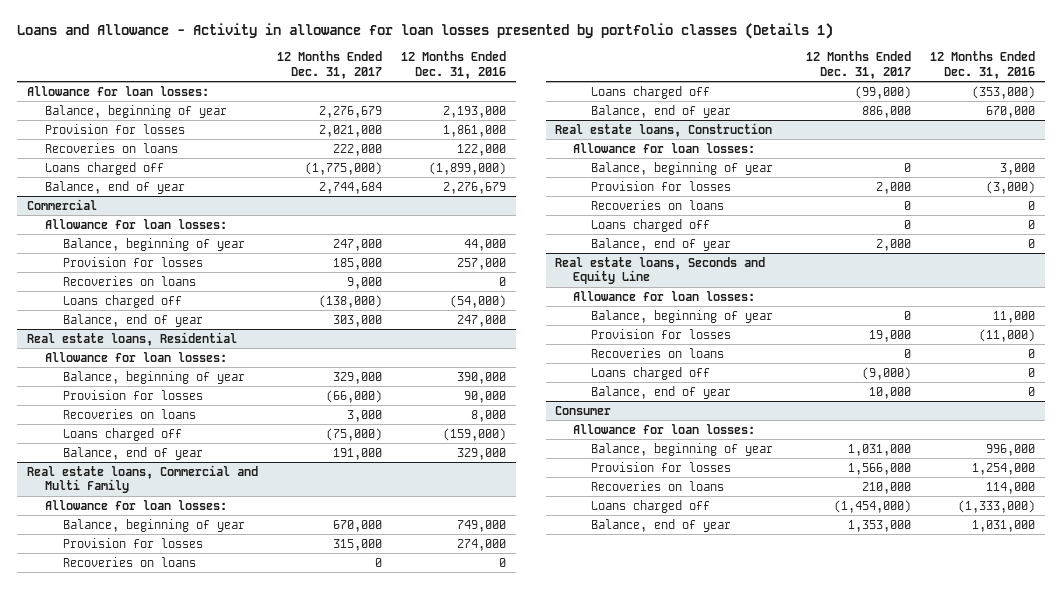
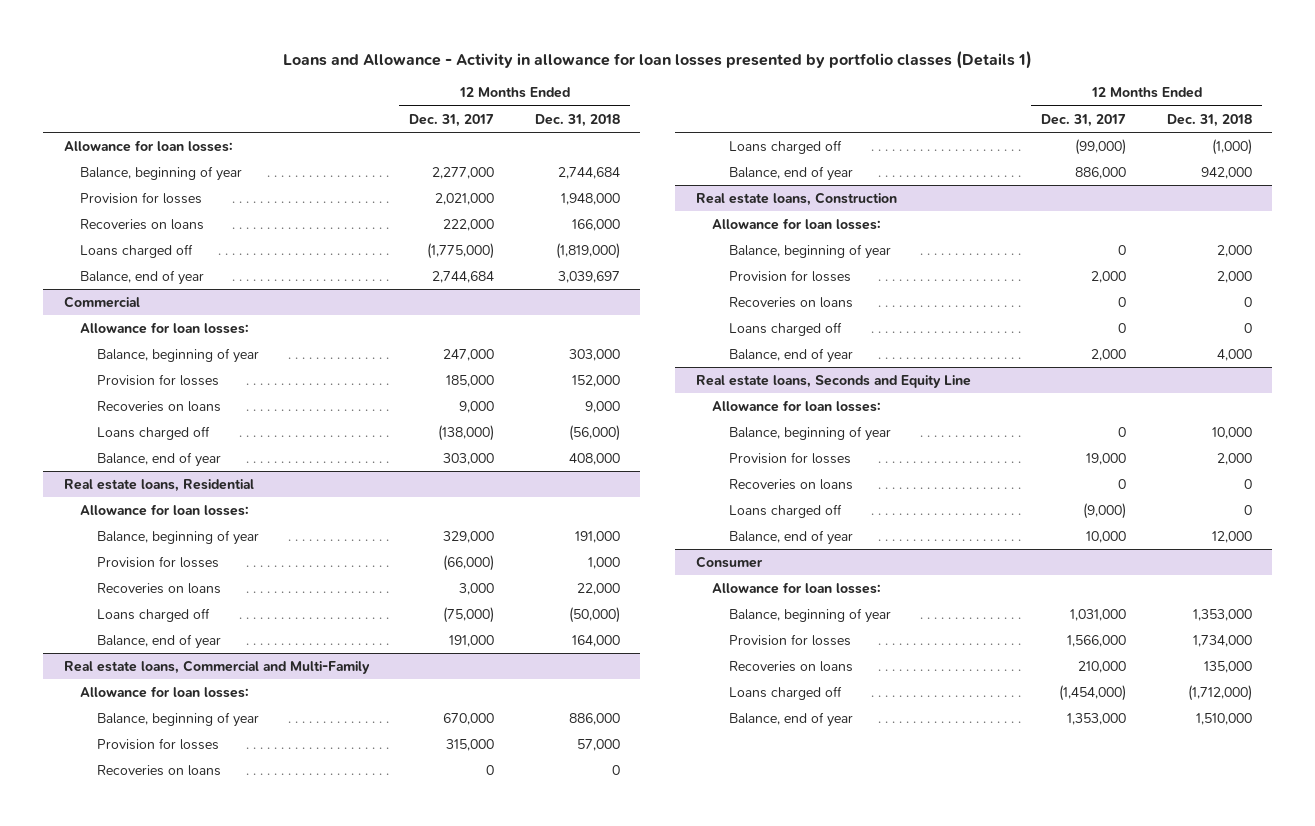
[401,50,507,79] 12 Months Ended Dec. 31, 2016 -> none
none -> [534,113,620,127] Dec. 31, 2018
[319,105,383,118] 2,276,679 -> [432,167,495,180] 2,277,000
[26,464,258,494] Real estate loans, Commercial and Multi Family -> [63,660,370,675] Real estate loans, Commercial and Multi-Family

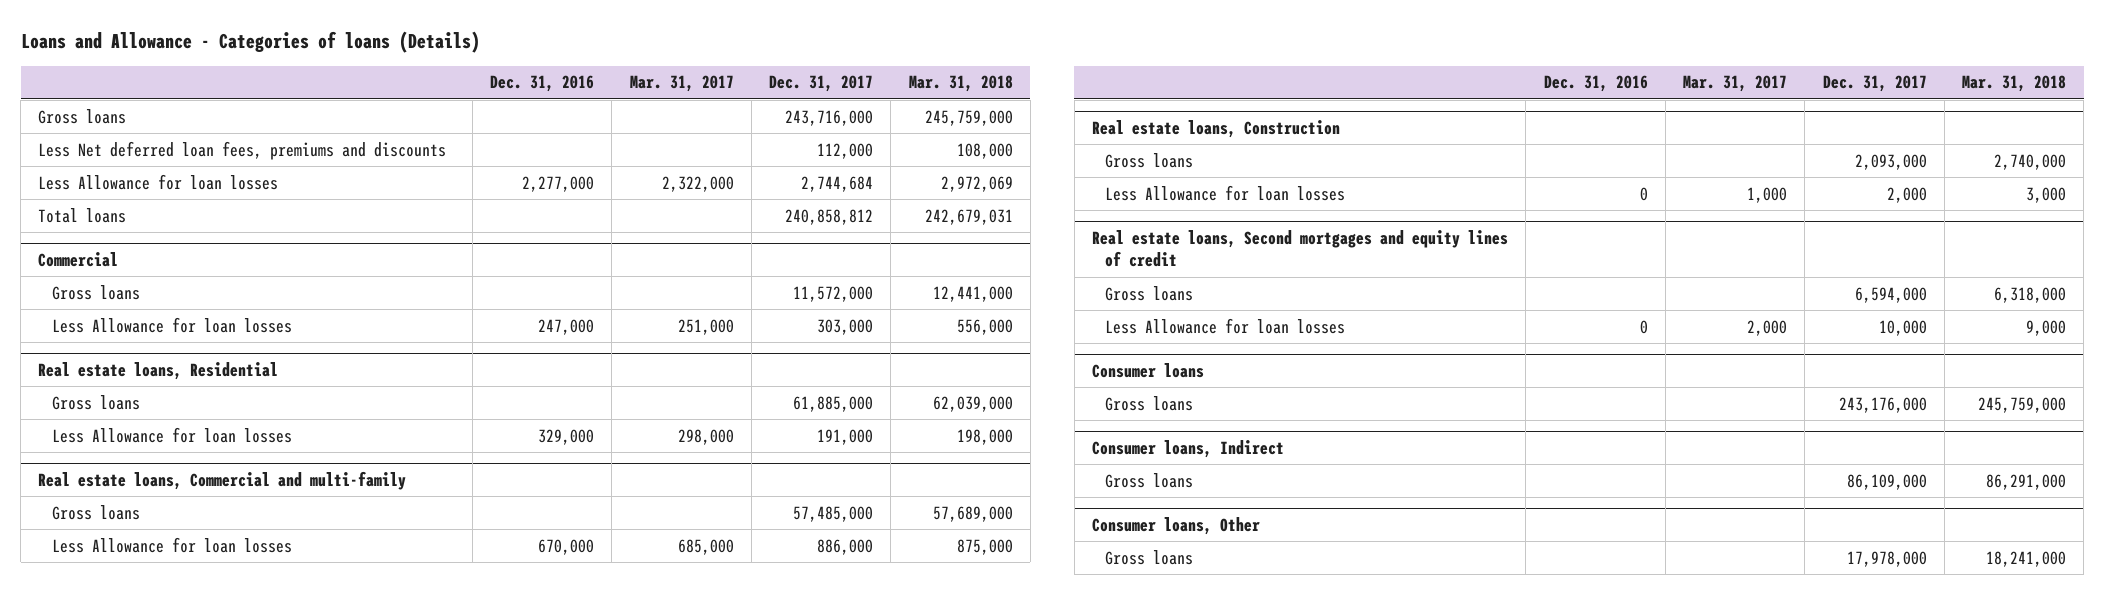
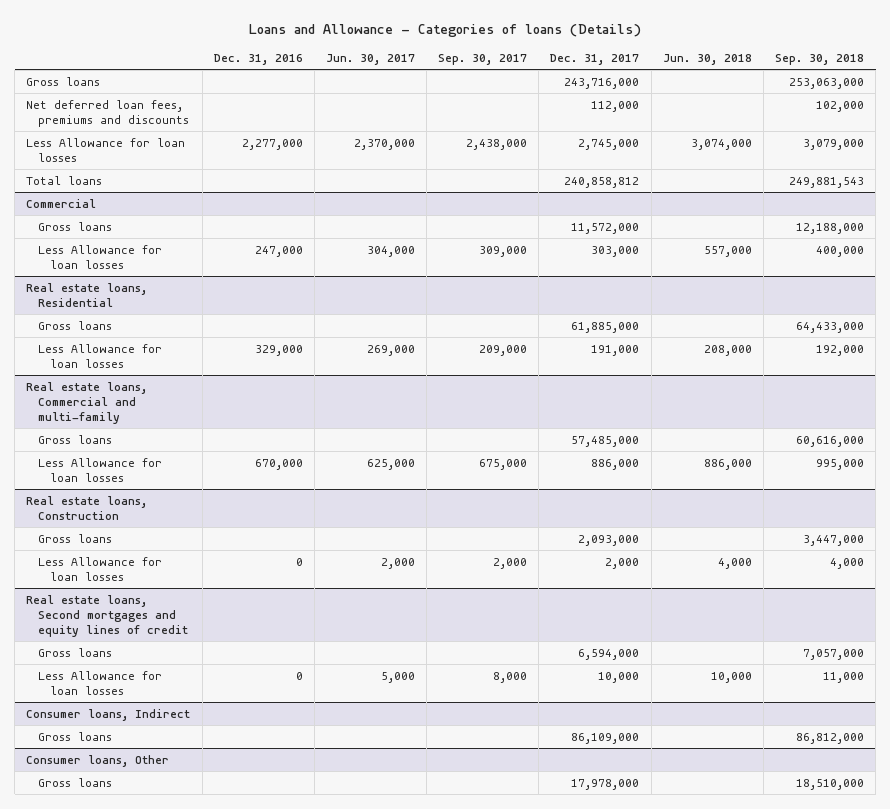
[629,75,734,93] Mar. 31, 2017 -> none
[908,75,1013,93] Mar. 31, 2018 -> none
none -> [325,53,415,65] Jun. 30, 2017
none -> [438,53,528,65] Sep. 30, 2017
none -> [662,53,752,65] Jun. 30, 2018
none -> [774,53,864,65] Sep. 30, 2018
[38,140,447,160] Less Net deferred loan fees, premiums and discounts -> [26,99,190,127] Net deferred loan fees, premiums and discounts
[801,175,874,192] 2,744,684 -> [578,138,640,150] 2,745,000
[1092,362,1205,378] Consumer loans -> none
[1105,395,1194,411] Gross loans -> none

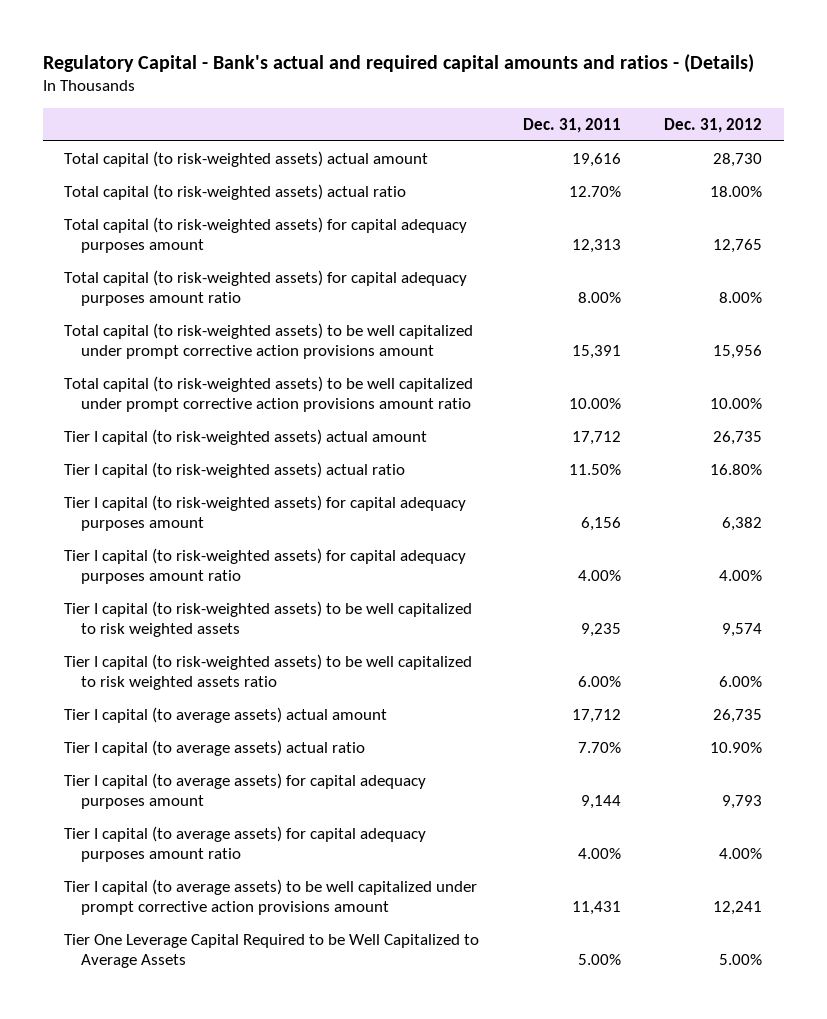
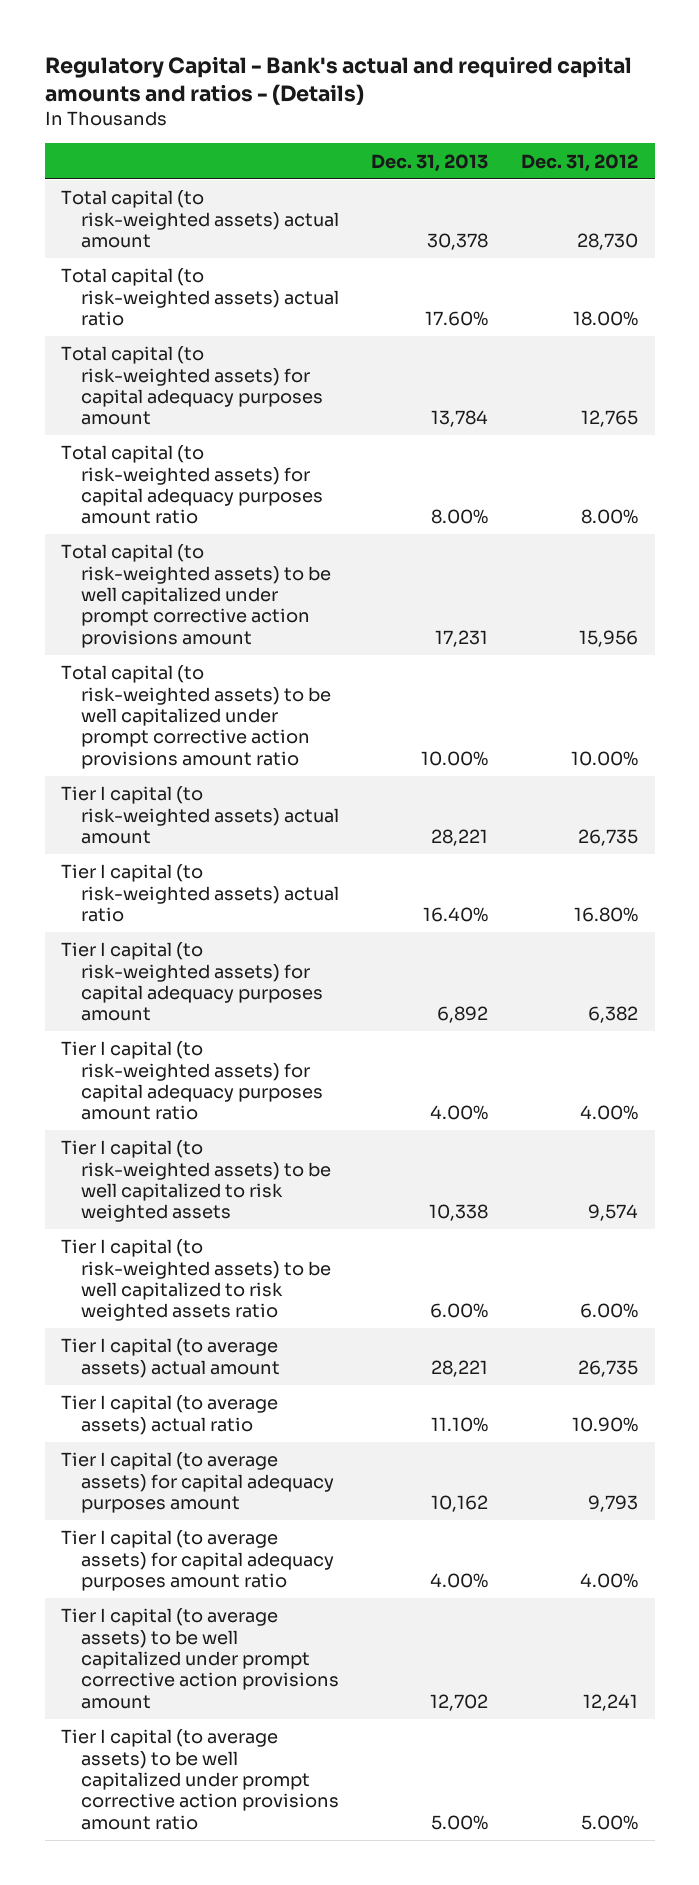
[522,117,621,133] Dec. 31, 2011 -> none
none -> [371,153,489,172] Dec. 31, 2013
[64,933,480,969] Tier One Leverage Capital Required to be Well Capitalized to Average Assets -> [60,1729,339,1830] Tier I capital (to average assets) to be well capitalized under prompt corrective action provisions amount ratio

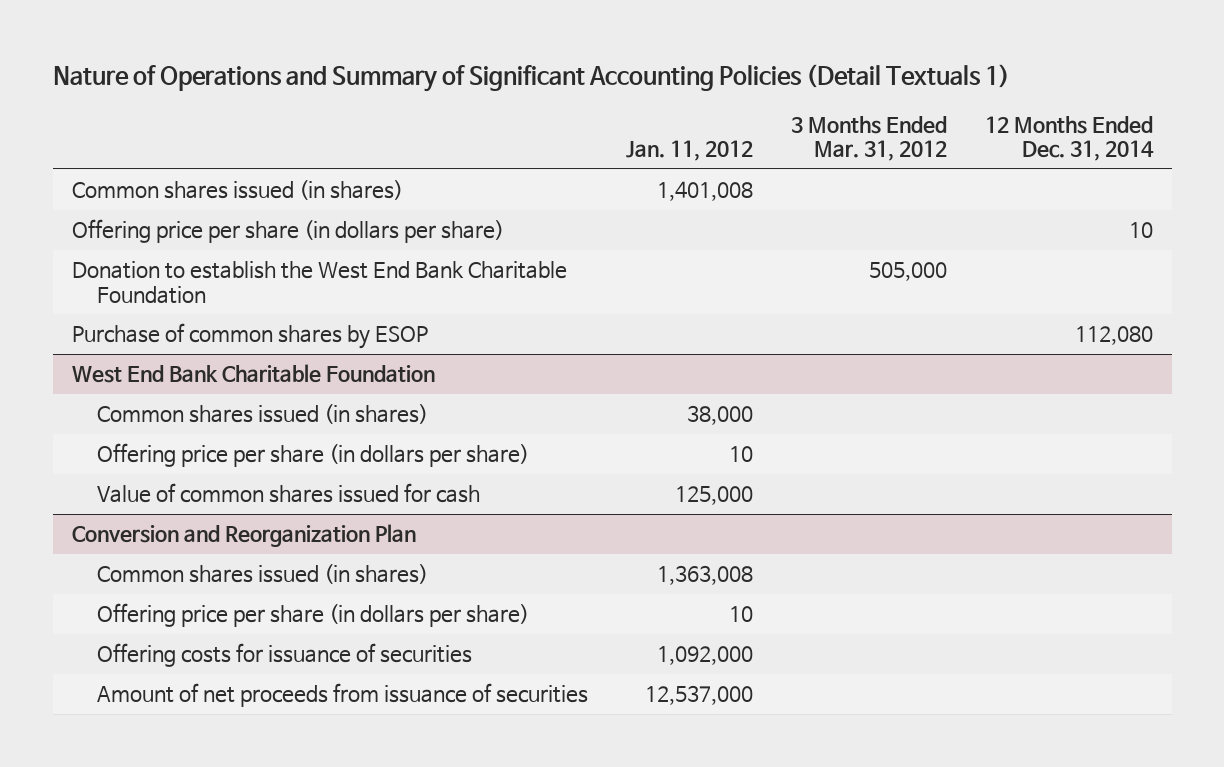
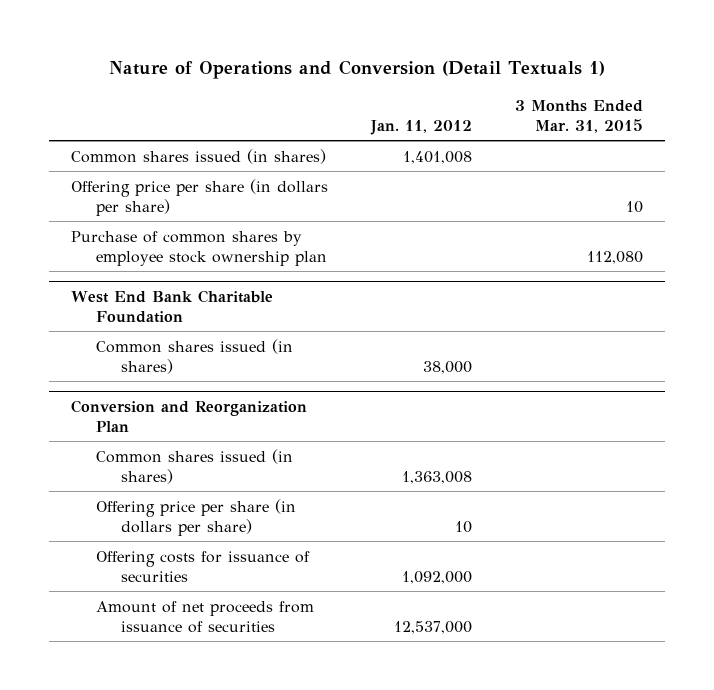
[52,64,1010,93] Nature of Operations and Summary of Significant Accounting Policies (Detail Textuals 1) -> [109,59,606,79] Nature of Operations and Conversion (Detail Textuals 1)
[790,115,947,162] 3 Months Ended Mar. 31, 2012 -> none
[984,115,1154,162] 12 Months Ended Dec. 31, 2014 -> none
none -> [515,99,644,133] 3 Months Ended Mar. 31, 2015
[71,261,567,304] Donation to establish the West End Bank Charitable Foundation -> none
[71,323,428,350] Purchase of common shares by ESOP -> [70,230,328,266] Purchase of common shares by employee stock ownership plan
[96,443,529,468] Offering price per share (in dollars per share) -> none
[96,483,480,504] Value of common shares issued for cash -> none

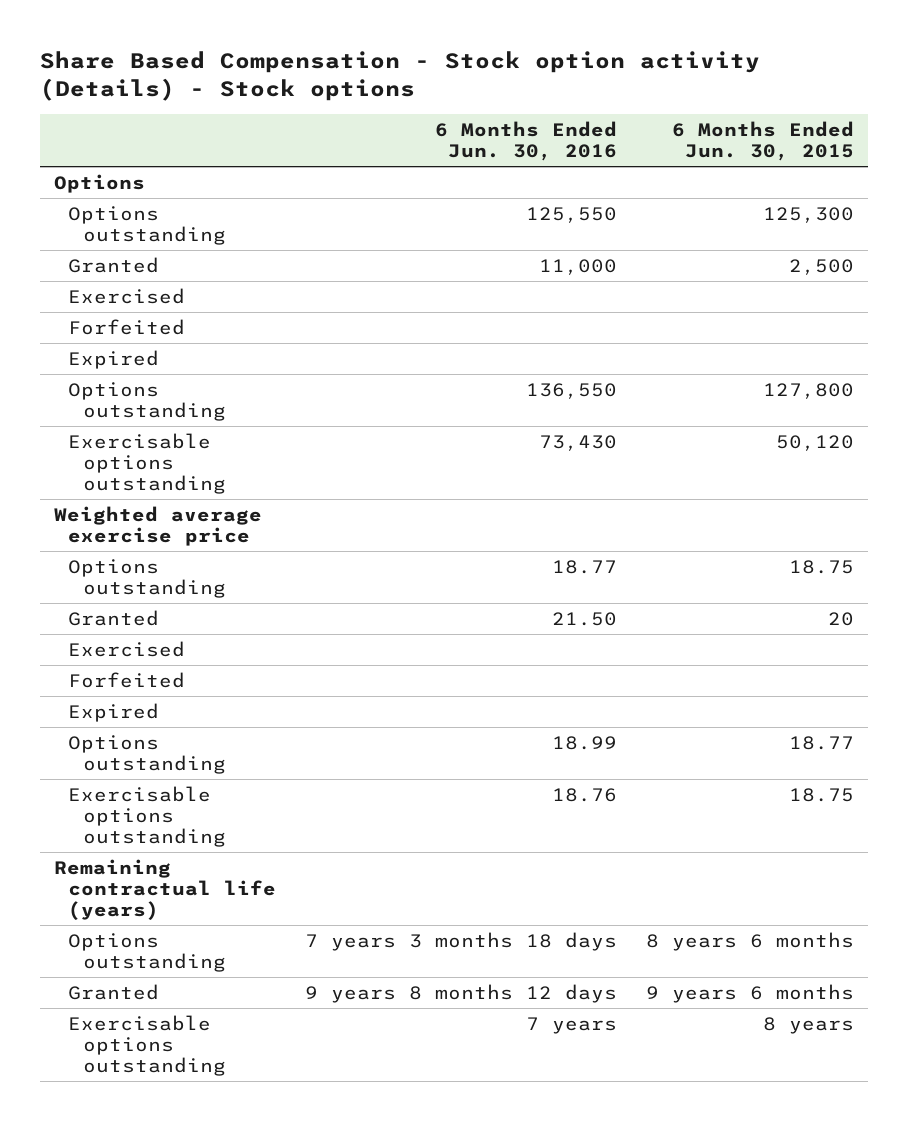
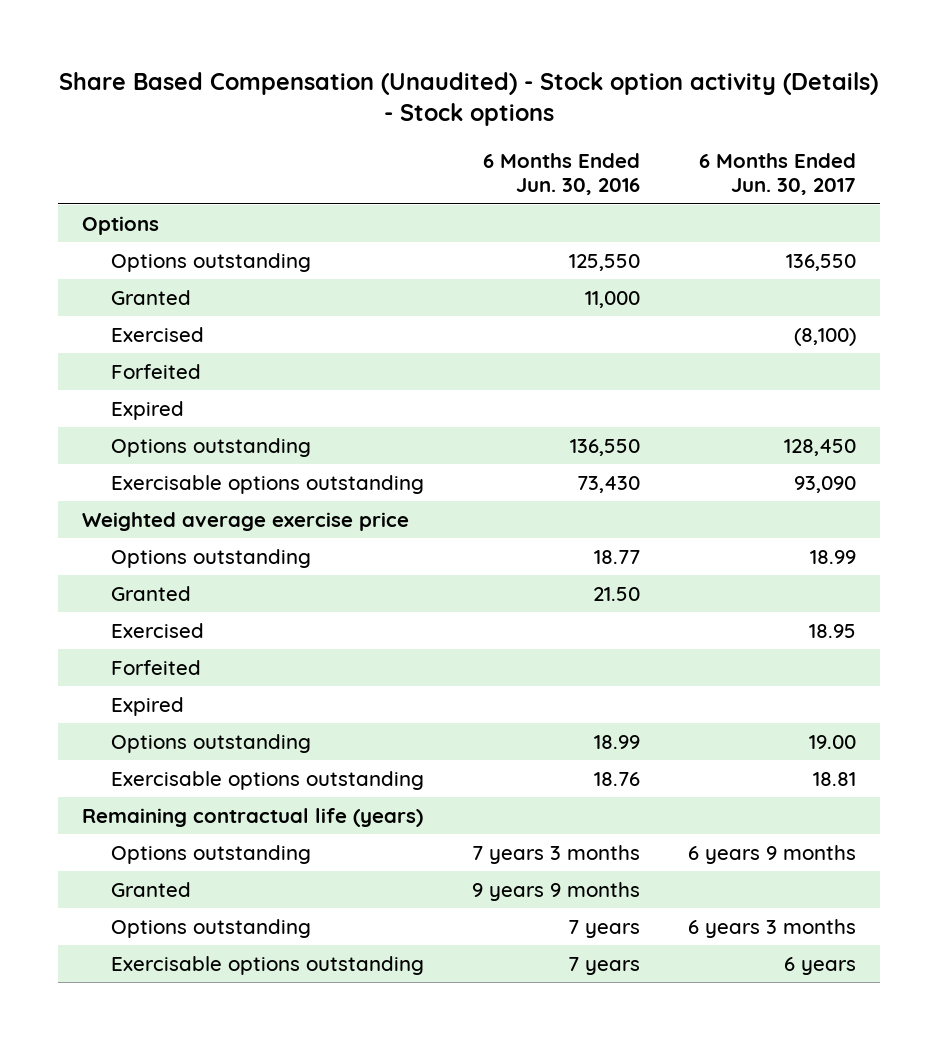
[39,50,760,102] Share Based Compensation - Stock option activity (Details) - Stock options -> [59,71,879,127] Share Based Compensation (Unaudited) - Stock option activity (Details) - Stock options
[671,121,854,162] 6 Months Ended Jun. 30, 2015 -> none
none -> [699,152,857,196] 6 Months Ended Jun. 30, 2017
[305,931,618,951] 7 years 3 months 18 days -> [472,844,641,864] 7 years 3 months
[305,983,618,1003] 9 years 8 months 12 days -> [472,881,641,901] 9 years 9 months
none -> [111,918,312,938] Options outstanding

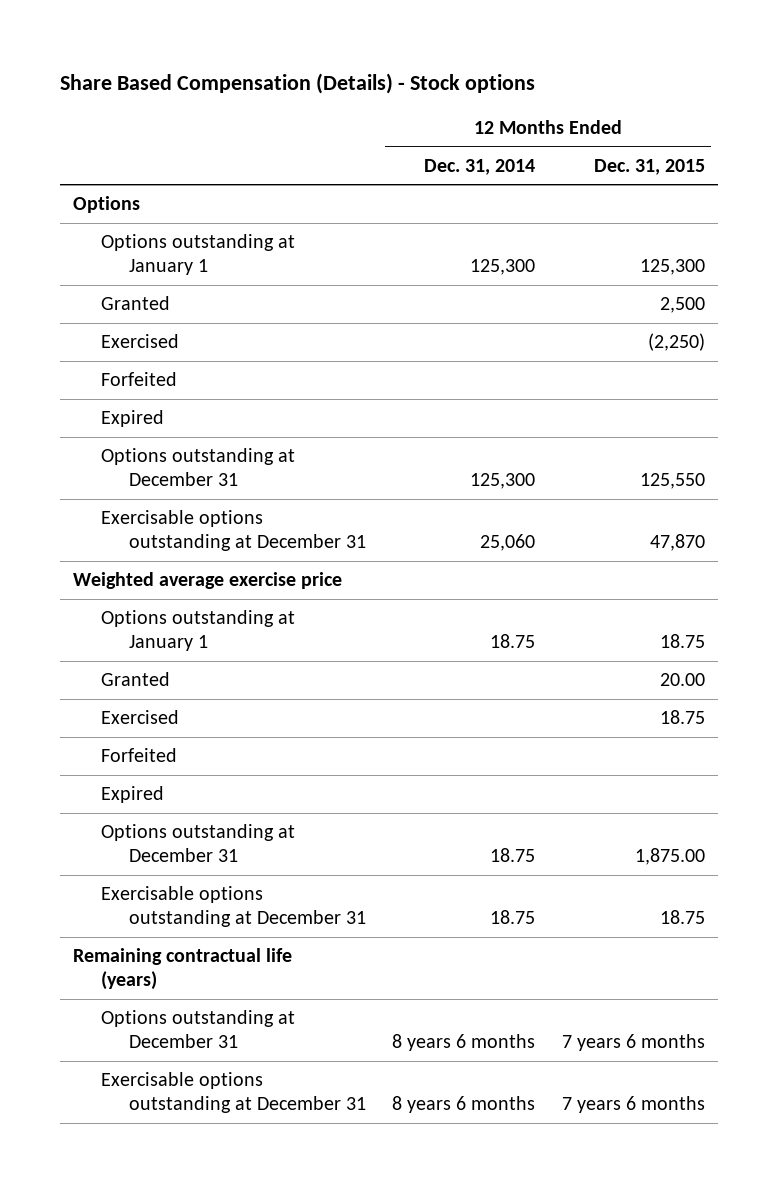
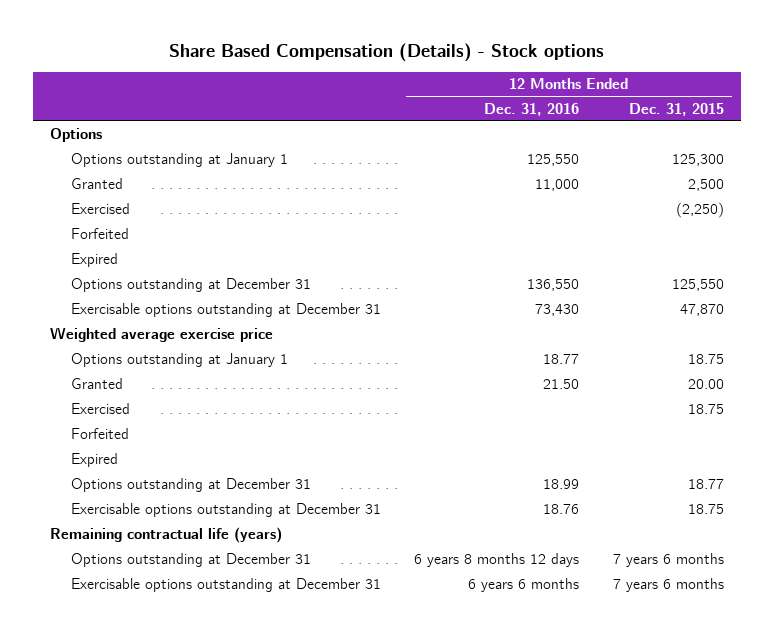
[424,158,536,175] Dec. 31, 2014 -> none
none -> [484,102,580,116] Dec. 31, 2016
[634,848,705,866] 1,875.00 -> [687,479,724,490] 18.77

